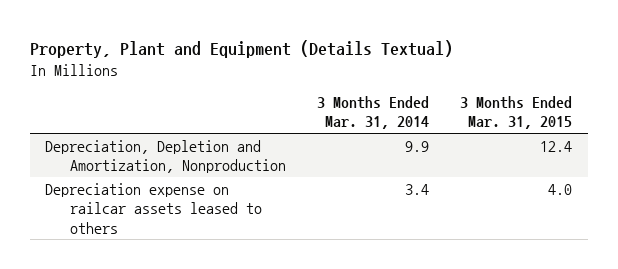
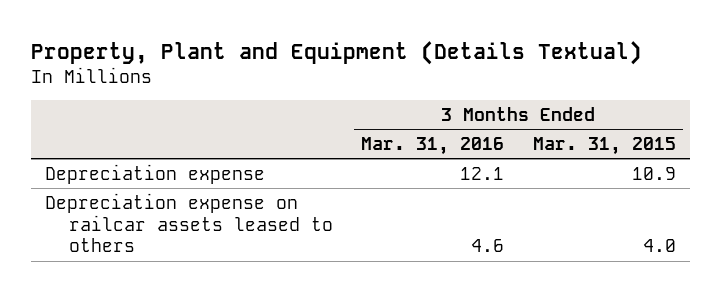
[316,95,429,130] 3 Months Ended Mar. 31, 2014 -> none
none -> [361,136,505,155] Mar. 31, 2016
[45,139,286,174] Depreciation, Depletion and Amortization, Nonproduction -> none
none -> [45,163,266,184] Depreciation expense

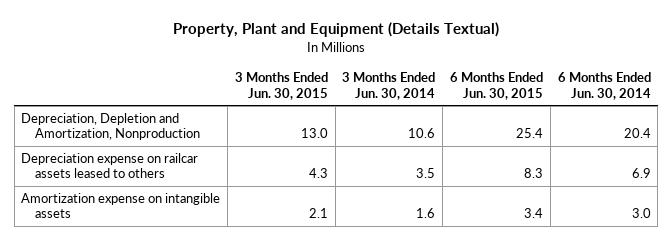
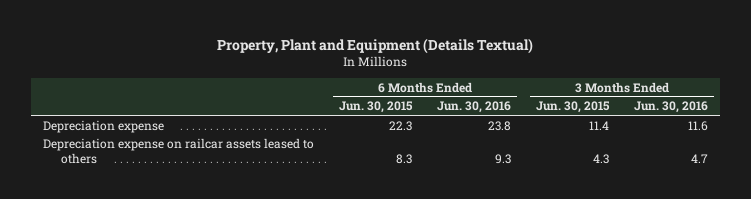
[342,72,436,100] 3 Months Ended Jun. 30, 2014 -> none
[557,72,651,100] 6 Months Ended Jun. 30, 2014 -> none
none -> [436,101,511,114] Jun. 30, 2016
none -> [633,101,708,114] Jun. 30, 2016
[21,112,200,141] Depreciation, Depletion and Amortization, Nonproduction -> none
none -> [43,119,165,133] Depreciation expense
[21,192,221,219] Amortization expense on intangible assets -> none

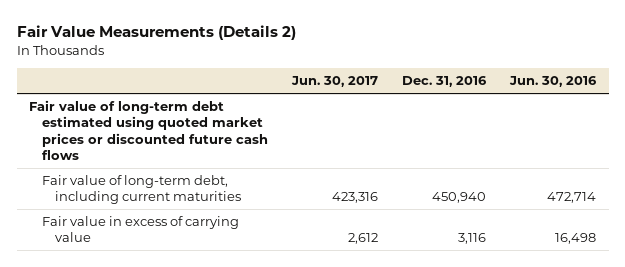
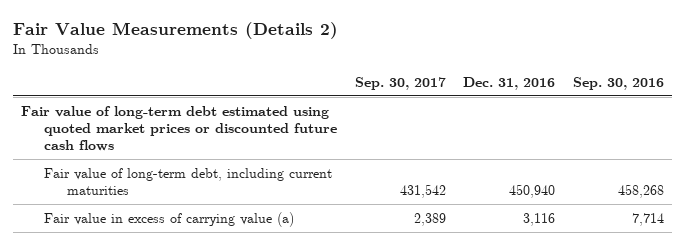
[291,76,379,88] Jun. 30, 2017 -> none
[509,76,598,88] Jun. 30, 2016 -> none
none -> [354,76,446,90] Sep. 30, 2017
none -> [572,76,664,90] Sep. 30, 2016
[42,216,240,243] Fair value in excess of carrying value -> [43,211,294,227] Fair value in excess of carrying value (a)

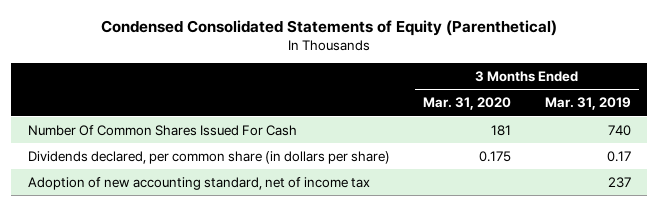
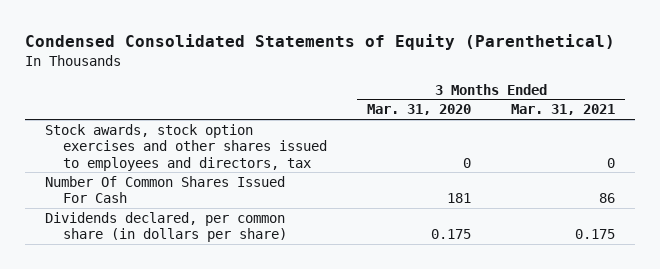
[544,97,631,111] Mar. 31, 2019 -> none
none -> [511,104,616,116] Mar. 31, 2021
none -> [44,124,328,171] Stock awards, stock option exercises and other shares issued to employees and directors, tax
[27,176,370,190] Adoption of new accounting standard, net of income tax -> none

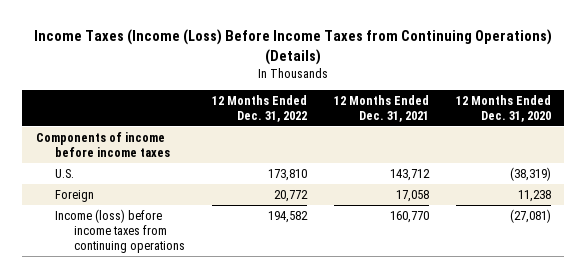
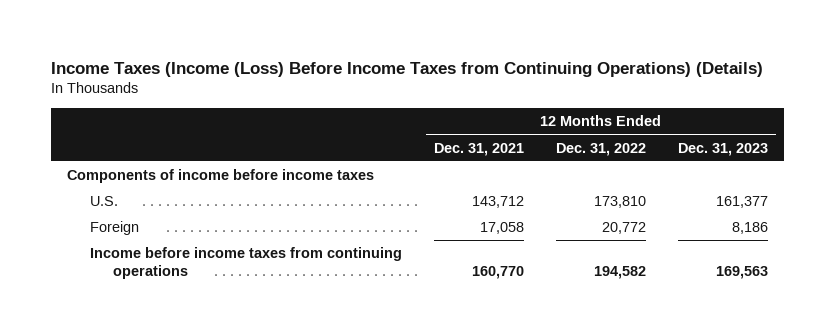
[455,94,551,123] 12 Months Ended Dec. 31, 2020 -> none
none -> [678,142,769,156] Dec. 31, 2023
[54,208,185,254] Income (loss) before income taxes from continuing operations -> [89,247,402,279] Income before income taxes from continuing operations

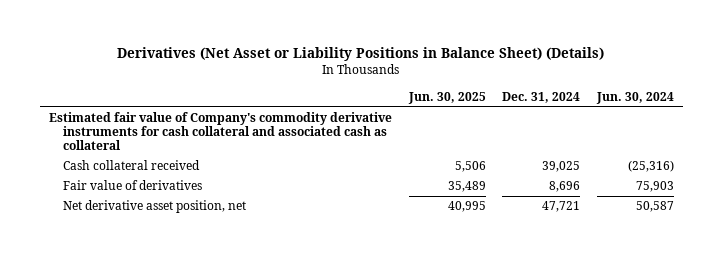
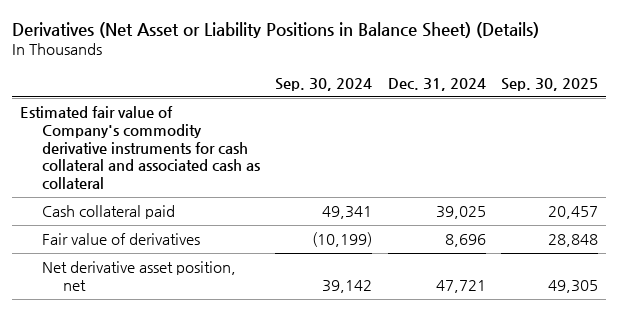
[407,91,486,104] Jun. 30, 2025 -> none
[596,91,675,104] Jun. 30, 2024 -> none
none -> [275,77,373,91] Sep. 30, 2024
none -> [501,77,599,91] Sep. 30, 2025
[62,160,200,171] Cash collateral received -> [41,205,175,220] Cash collateral paid

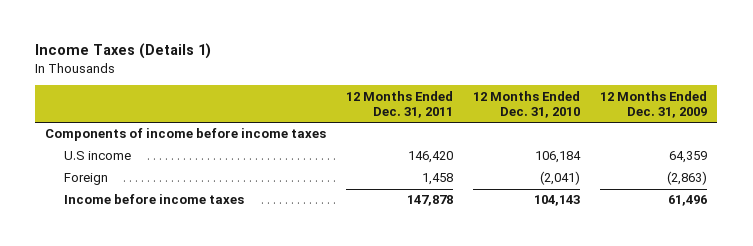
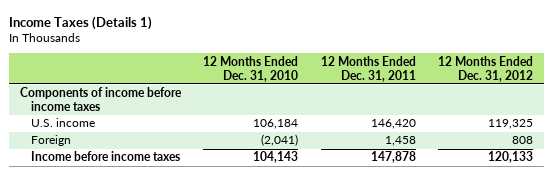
[600,90,708,119] 12 Months Ended Dec. 31, 2009 -> none
none -> [437,55,533,82] 12 Months Ended Dec. 31, 2012
[63,151,131,161] U.S income -> [30,118,95,128] U.S. income

